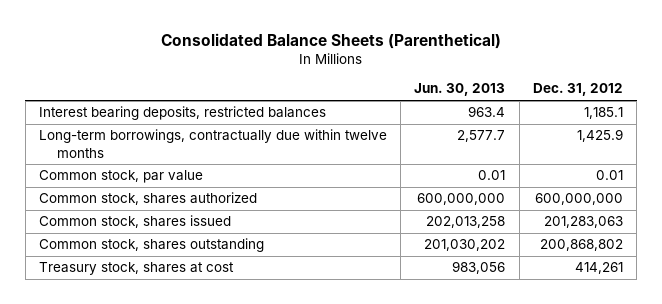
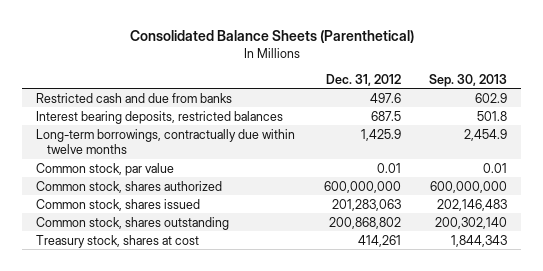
[414,83,506,97] Jun. 30, 2013 -> none
none -> [428,73,507,87] Sep. 30, 2013
none -> [36,92,233,103] Restricted cash and due from banks
[583,107,623,120] 1,185.1 -> [370,110,401,121] 687.5

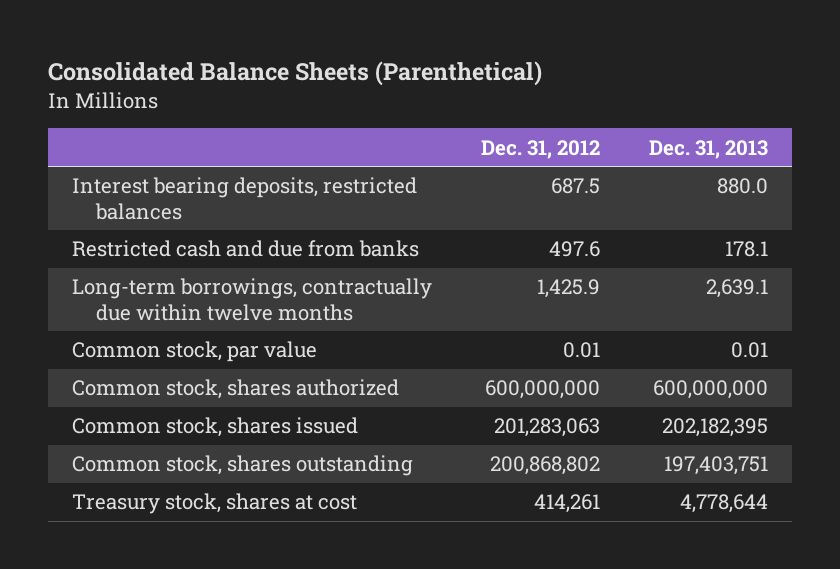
[428,73,507,87] Sep. 30, 2013 -> none
none -> [648,139,768,159] Dec. 31, 2013
[36,92,233,103] Restricted cash and due from banks -> [72,240,420,258] Restricted cash and due from banks

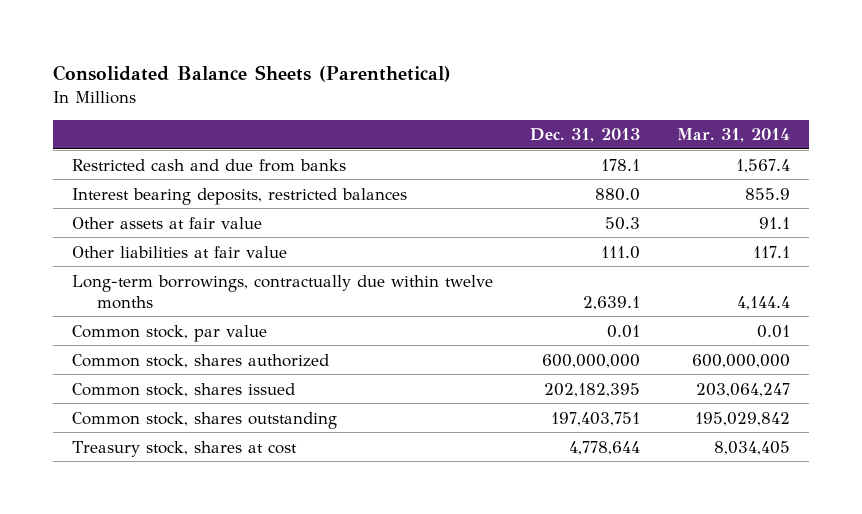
[481,139,601,159] Dec. 31, 2012 -> none
none -> [677,128,791,143] Mar. 31, 2014
[72,177,418,220] Interest bearing deposits, restricted balances -> [71,187,407,205] Interest bearing deposits, restricted balances
none -> [71,216,262,229] Other assets at fair value
none -> [71,245,287,258] Other liabilities at fair value

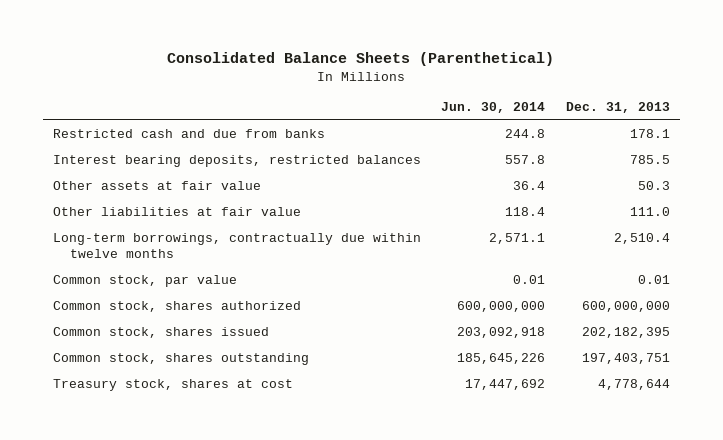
[677,128,791,143] Mar. 31, 2014 -> none
none -> [441,102,546,114] Jun. 30, 2014
[595,187,641,201] 880.0 -> [629,155,670,165] 785.5
[583,295,641,310] 2,639.1 -> [613,233,670,245] 2,510.4

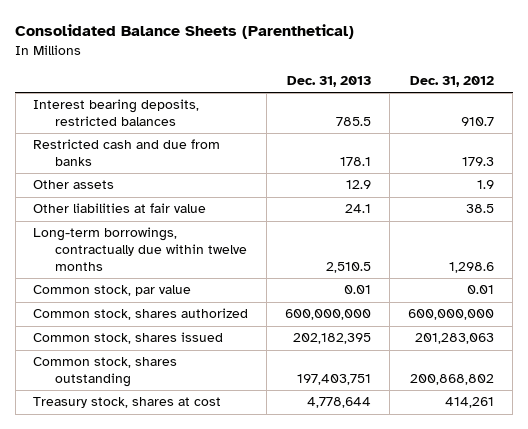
[441,102,546,114] Jun. 30, 2014 -> none
none -> [410,75,495,87] Dec. 31, 2012
[53,129,326,139] Restricted cash and due from banks -> [33,139,221,167] Restricted cash and due from banks
[53,181,262,191] Other assets at fair value -> [33,180,115,190] Other assets
[637,181,670,191] 50.3 -> [346,180,372,190] 12.9
[629,207,670,217] 111.0 -> [345,204,372,214] 24.1
[613,233,670,245] 2,510.4 -> [326,261,372,273] 2,510.5

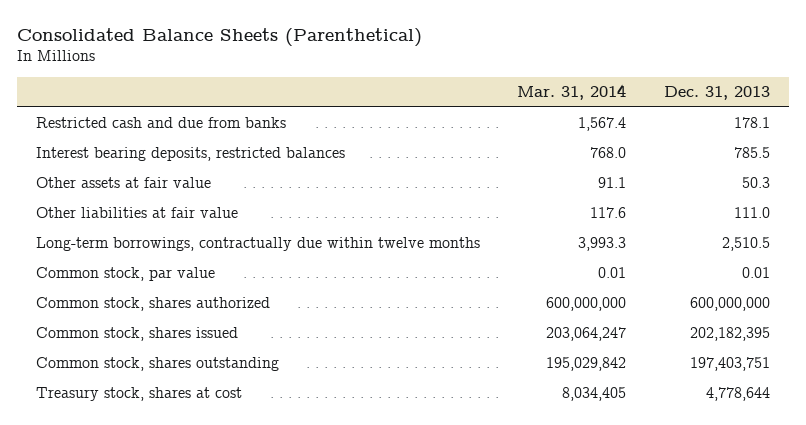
[410,75,495,87] Dec. 31, 2012 -> none
none -> [517,83,627,100] Mar. 31, 2014
[33,99,200,127] Interest bearing deposits, restricted balances -> [35,147,345,162] Interest bearing deposits, restricted balances
[33,180,115,190] Other assets -> [35,177,211,189] Other assets at fair value
[346,180,372,190] 12.9 -> [742,177,771,189] 50.3
[345,204,372,214] 24.1 -> [734,207,771,219] 111.0

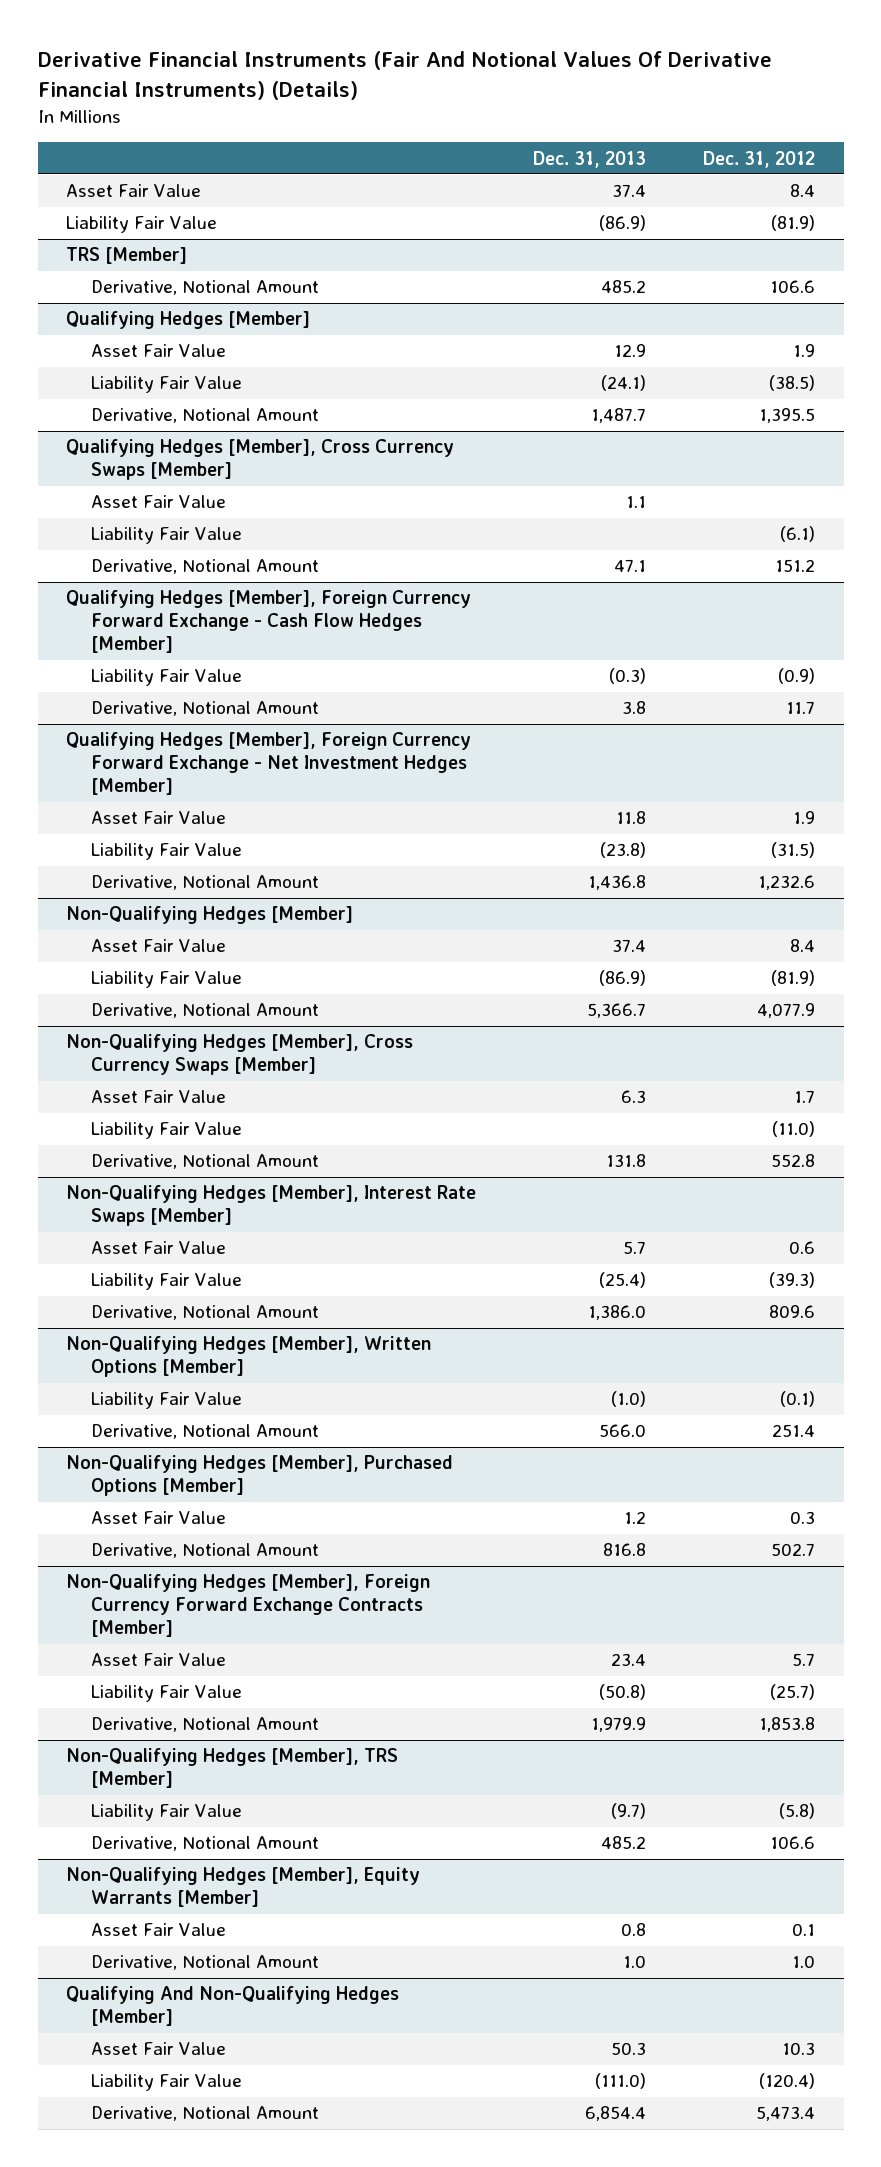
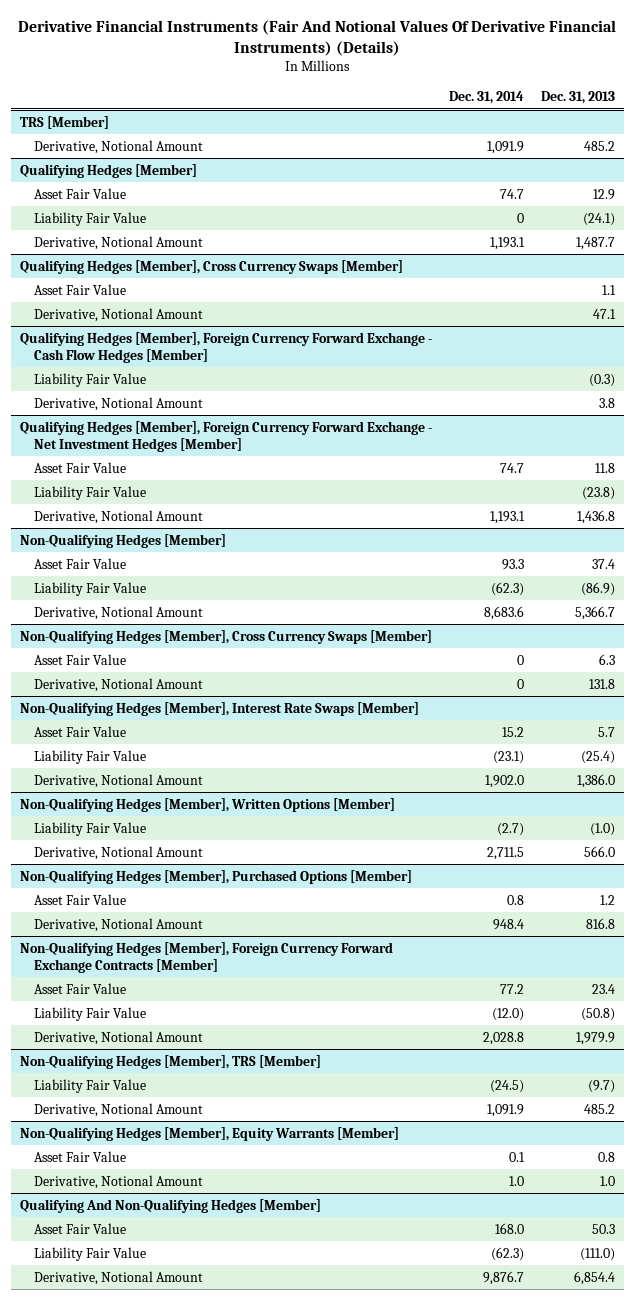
[703,150,816,168] Dec. 31, 2012 -> none
none -> [448,91,524,105] Dec. 31, 2014
[66,184,202,198] Asset Fair Value -> none
[66,216,218,234] Liability Fair Value -> none
[90,527,242,545] Liability Fair Value -> none
[90,1122,242,1140] Liability Fair Value -> none

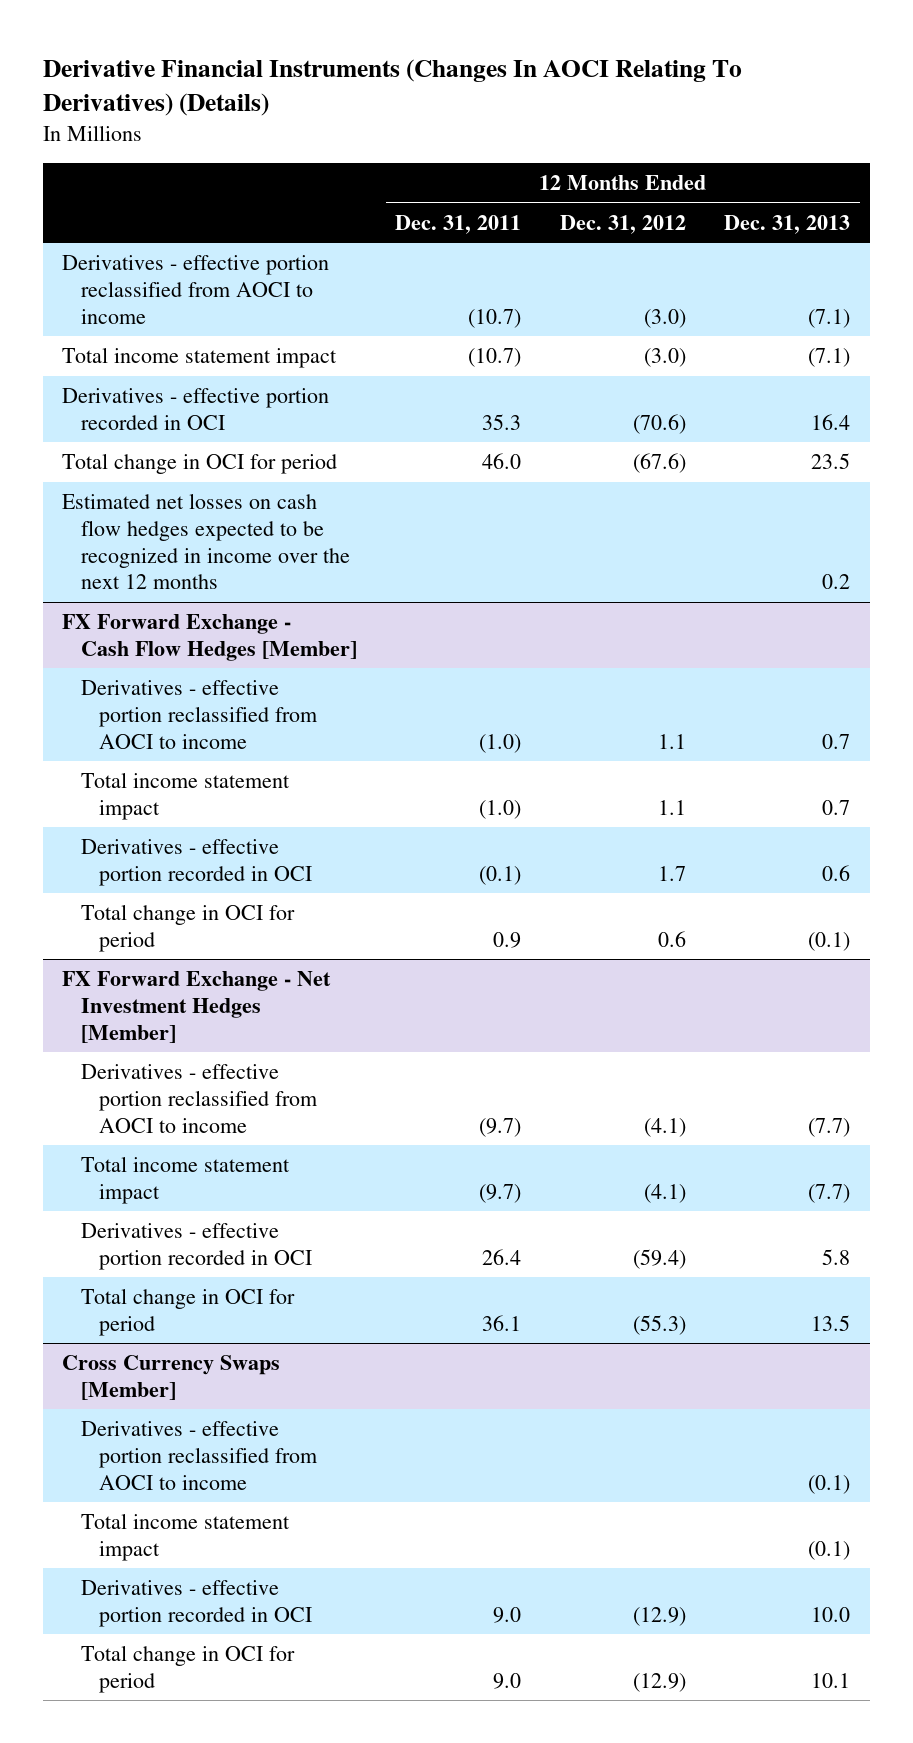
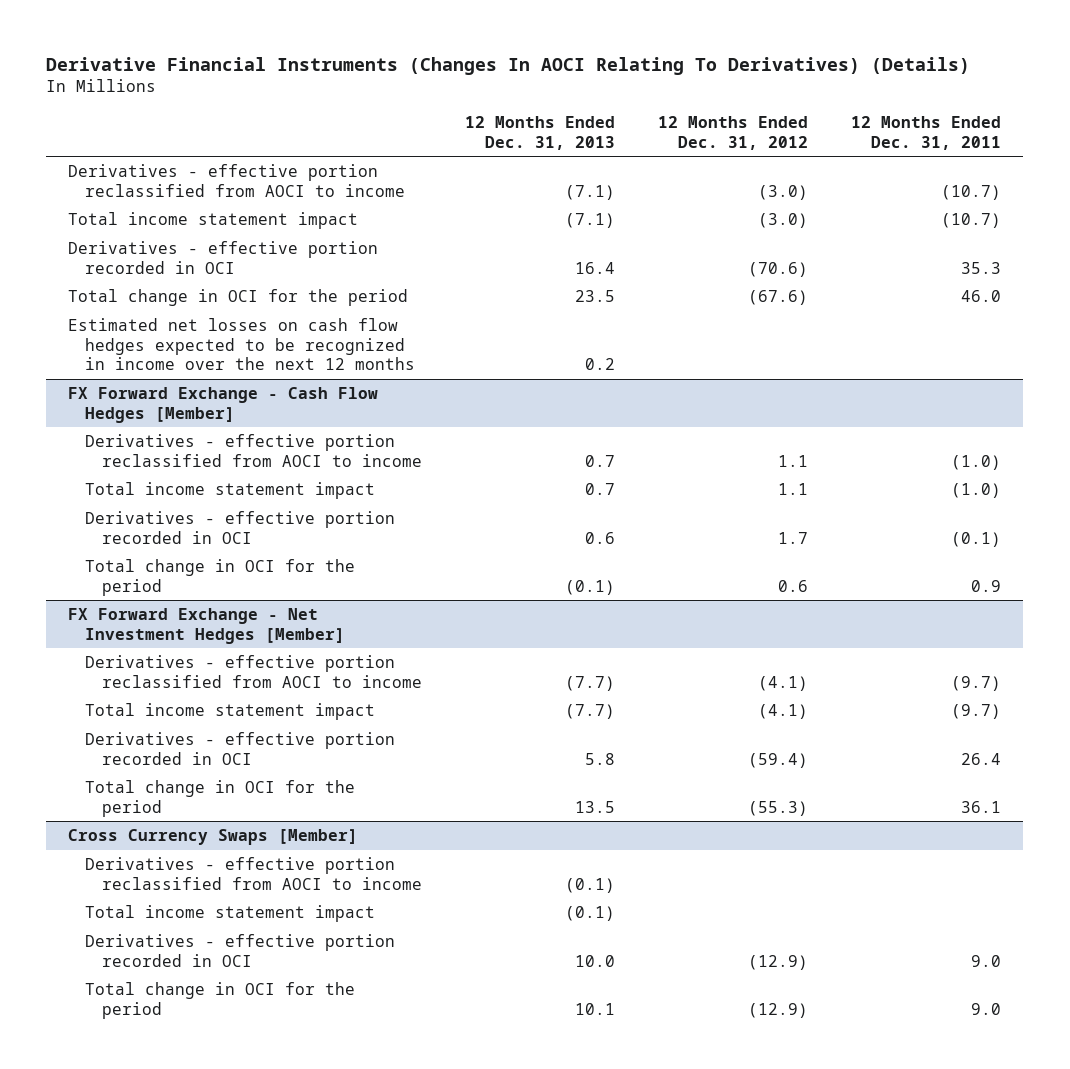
[62,453,338,475] Total change in OCI for period -> [68,289,409,307] Total change in OCI for the period
[80,904,295,952] Total change in OCI for period -> [84,559,355,596] Total change in OCI for the period
[80,1288,295,1336] Total change in OCI for period -> [84,780,355,817] Total change in OCI for the period
[80,1645,295,1693] Total change in OCI for period -> [84,982,355,1019] Total change in OCI for the period

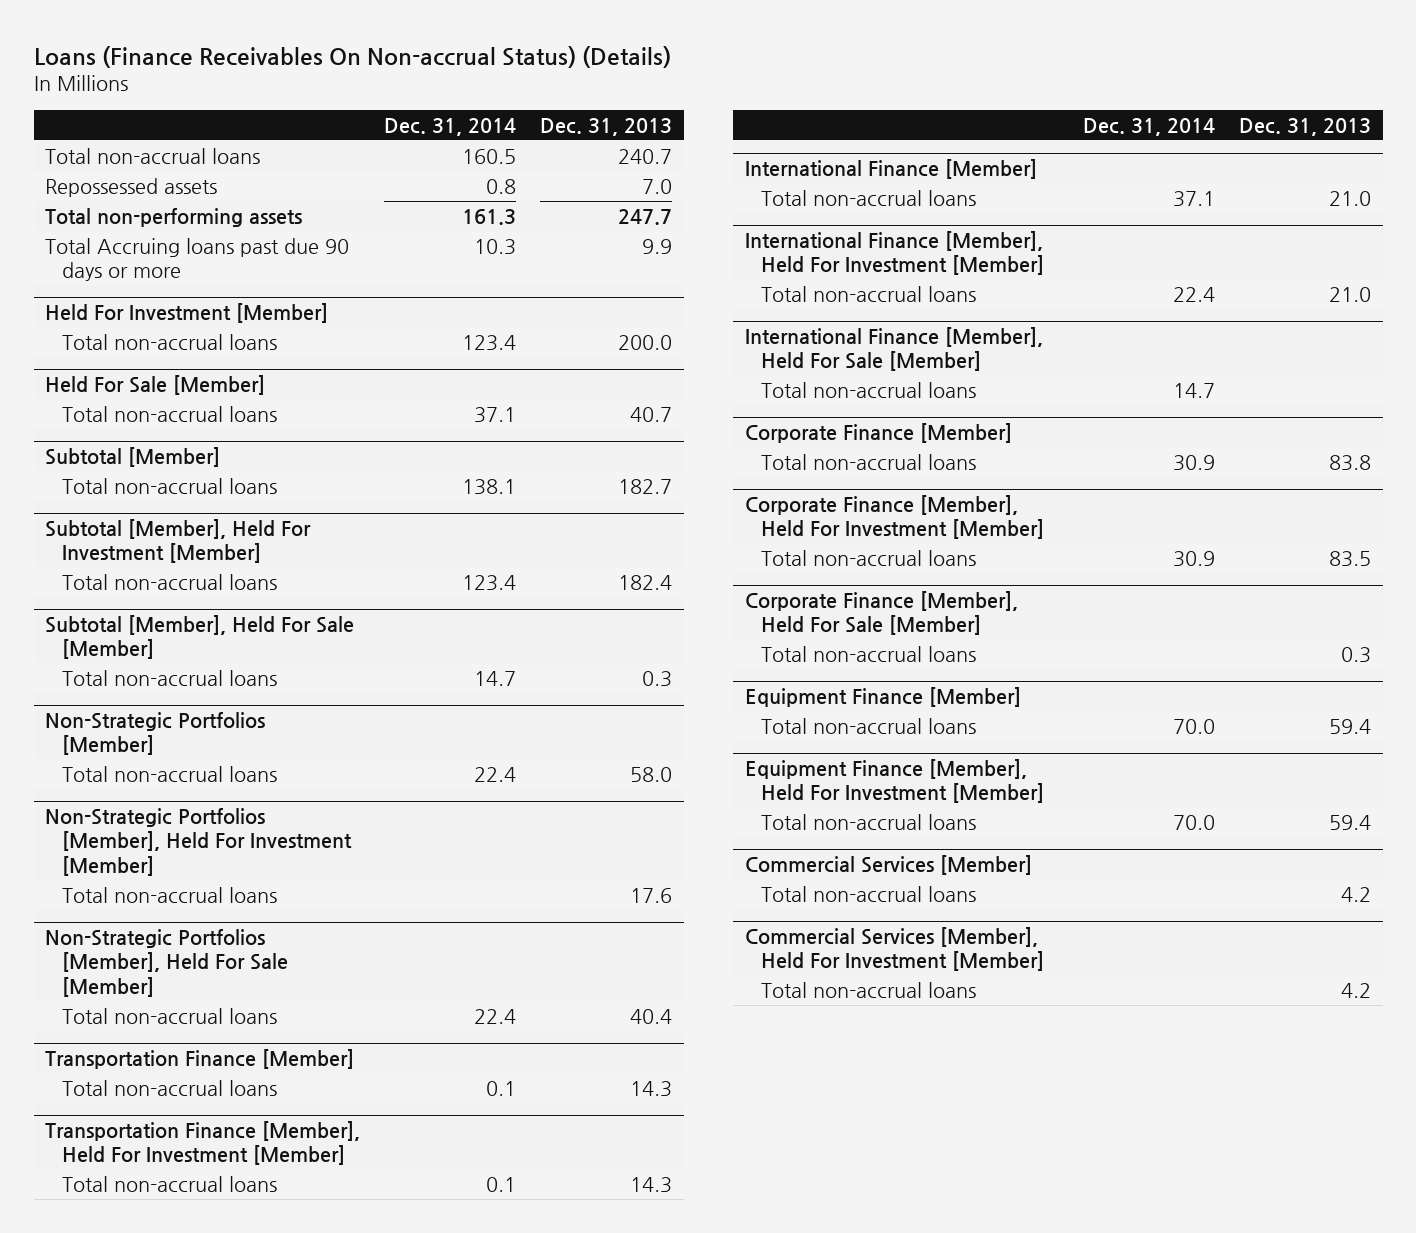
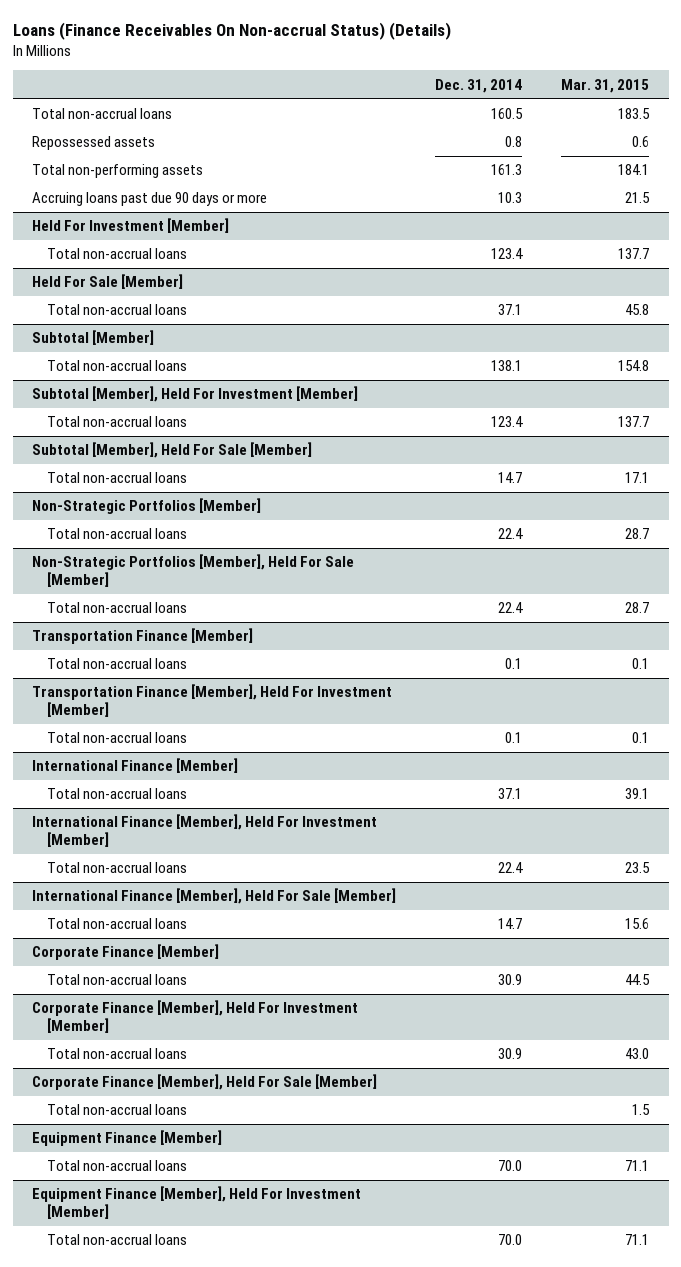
[539,117,672,136] Dec. 31, 2013 -> none
none -> [561,78,650,93] Mar. 31, 2015
[45,237,350,282] Total Accruing loans past due 90 days or more -> [32,192,268,207] Accruing loans past due 90 days or more
[45,807,352,876] Non-Strategic Portfolios [Member], Held For Investment [Member] -> none
[61,886,277,903] Total non-accrual loans -> none
[744,854,1032,875] Commercial Services [Member] -> none
[760,885,976,902] Total non-accrual loans -> none
[744,926,1044,972] Commercial Services [Member], Held For Investment [Member] -> none
[760,981,976,998] Total non-accrual loans -> none

